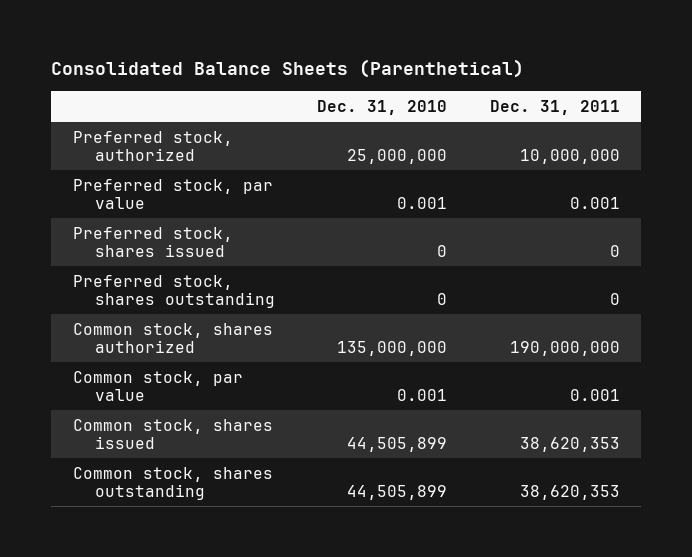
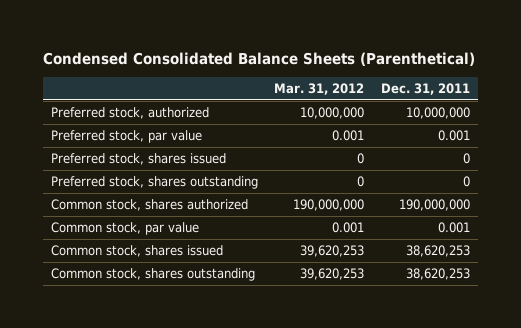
[51,59,525,79] Consolidated Balance Sheets (Parenthetical) -> [43,51,476,66] Condensed Consolidated Balance Sheets (Parenthetical)
[317,99,448,115] Dec. 31, 2010 -> none
none -> [274,83,365,96] Mar. 31, 2012
[519,436,620,452] 38,620,353 -> [405,245,470,258] 38,620,253
[519,484,620,500] 38,620,353 -> [405,268,470,281] 38,620,253

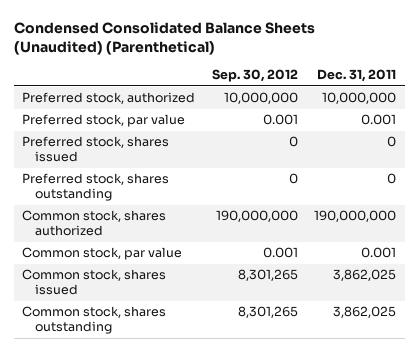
[43,51,476,66] Condensed Consolidated Balance Sheets (Parenthetical) -> [13,21,315,55] Condensed Consolidated Balance Sheets (Unaudited) (Parenthetical)
[274,83,365,96] Mar. 31, 2012 -> none
none -> [211,69,298,83] Sep. 30, 2012
[405,245,470,258] 38,620,253 -> [333,269,397,282] 3,862,025
[405,268,470,281] 38,620,253 -> [333,306,397,319] 3,862,025

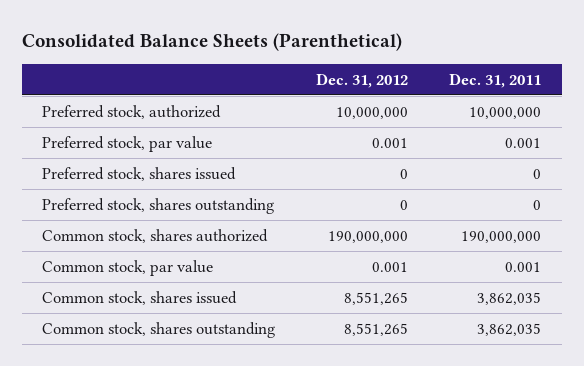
[13,21,315,55] Condensed Consolidated Balance Sheets (Unaudited) (Parenthetical) -> [21,33,402,52] Consolidated Balance Sheets (Parenthetical)
[211,69,298,83] Sep. 30, 2012 -> none
none -> [316,72,409,88] Dec. 31, 2012
[333,269,397,282] 3,862,025 -> [477,291,542,305] 3,862,035
[333,306,397,319] 3,862,025 -> [477,322,542,336] 3,862,035

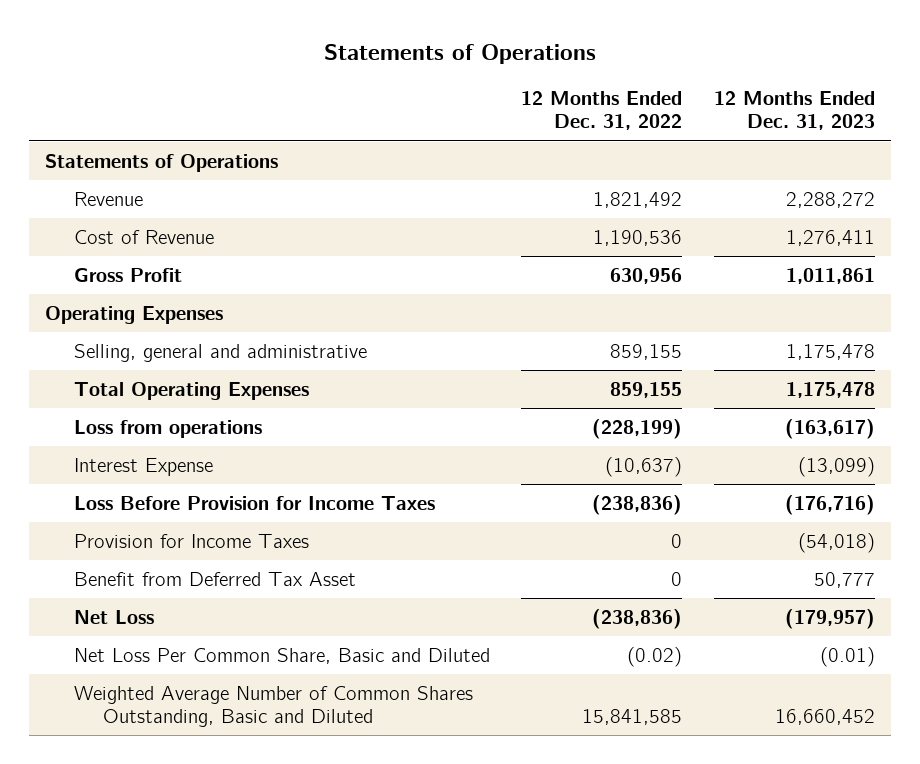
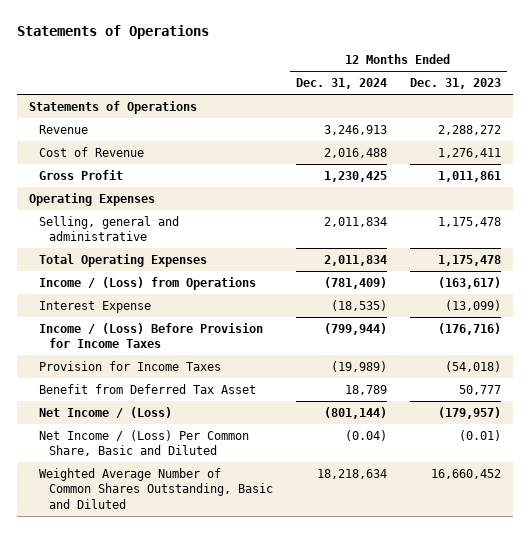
[521,91,683,131] 12 Months Ended Dec. 31, 2022 -> none
none -> [295,78,387,90] Dec. 31, 2024
[73,419,262,438] Loss from operations -> [38,276,256,290] Income / (Loss) from Operations
[73,495,435,510] Loss Before Provision for Income Taxes -> [38,322,263,349] Income / (Loss) Before Provision for Income Taxes
[73,609,154,624] Net Loss -> [38,406,172,418] Net Income / (Loss)
[73,647,490,664] Net Loss Per Common Share, Basic and Diluted -> [38,429,249,457] Net Income / (Loss) Per Common Share, Basic and Diluted

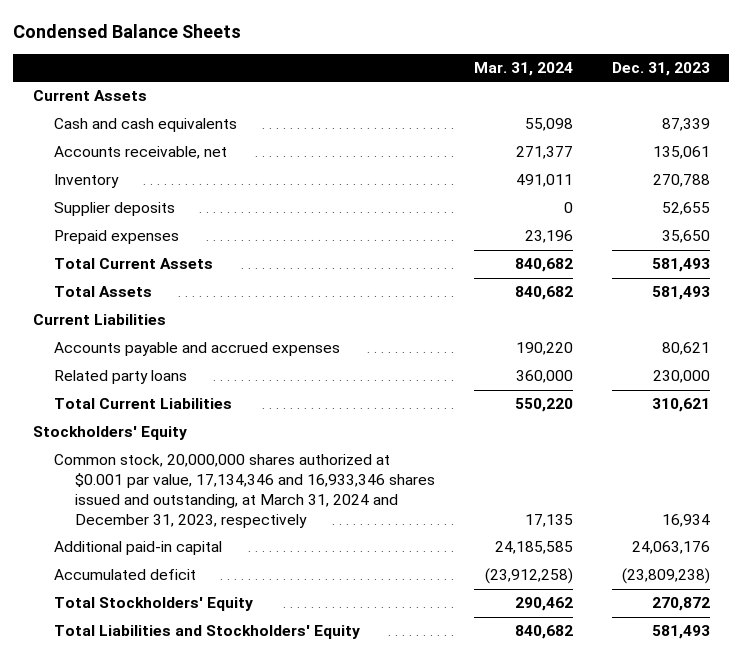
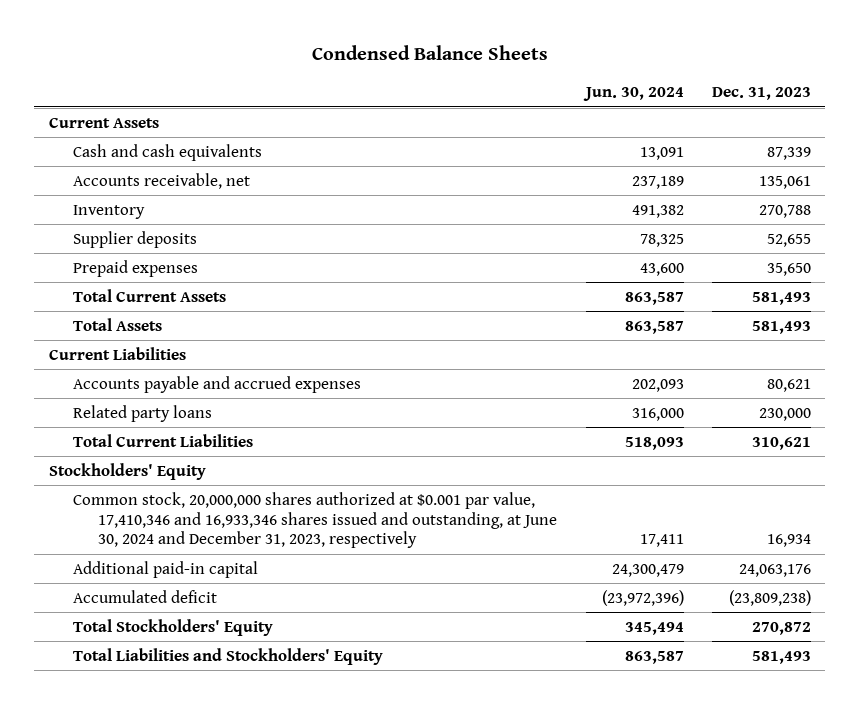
[473,61,573,76] Mar. 31, 2024 -> none
none -> [582,87,684,102] Jun. 30, 2024
[53,454,435,528] Common stock, 20,000,000 shares authorized at $0.001 par value, 17,134,346 and 16,933,346 shares issued and outstanding, at March 31, 2024 and December 31, 2023, respectively -> [73,491,558,549] Common stock, 20,000,000 shares authorized at $0.001 par value, 17,410,346 and 16,933,346 shares issued and outstanding, at June 30, 2024 and December 31, 2023, respectively

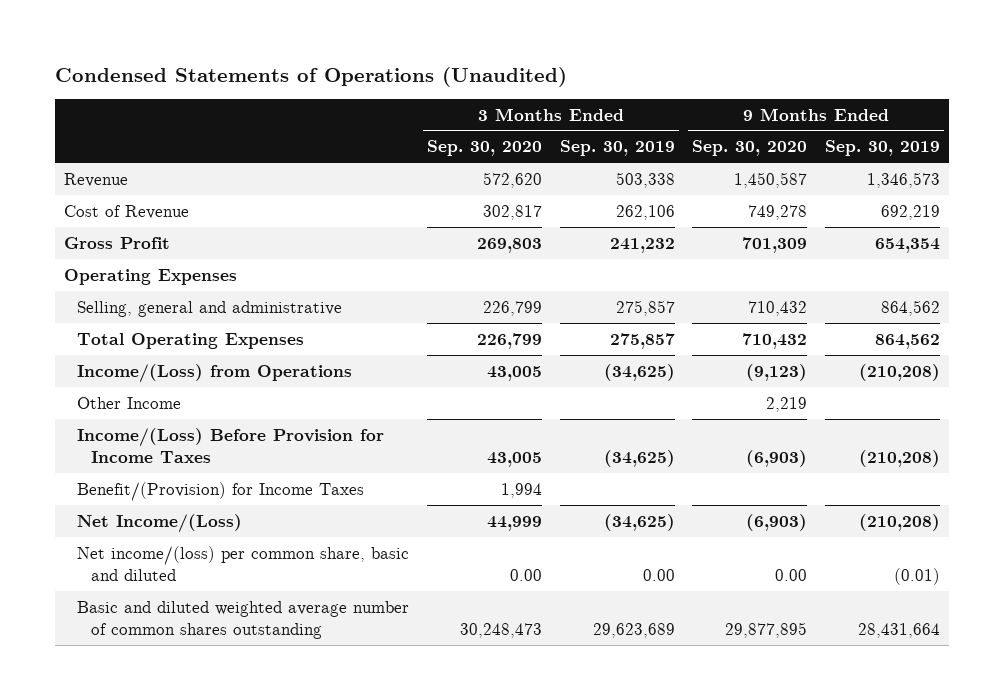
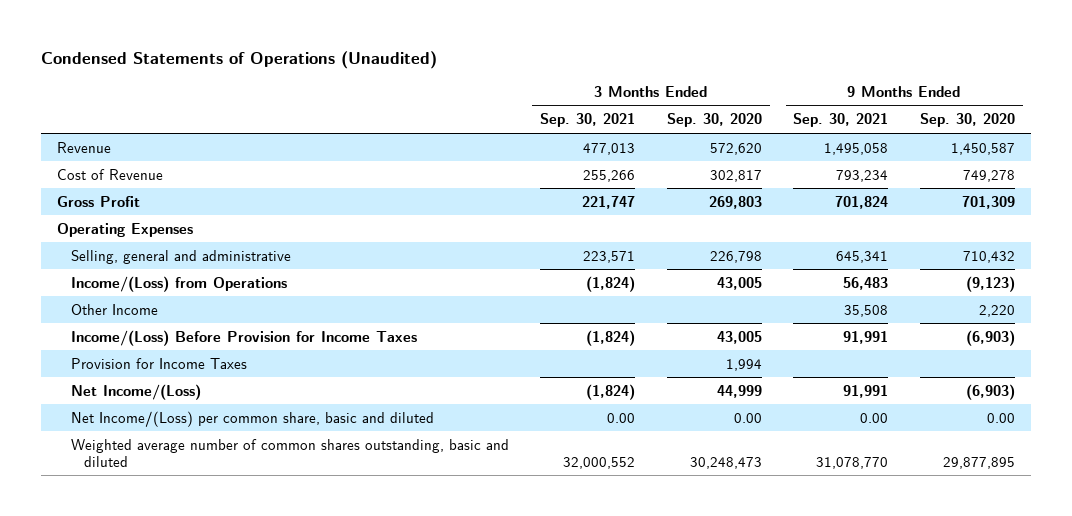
[559,140,675,157] Sep. 30, 2019 -> none
[824,140,940,157] Sep. 30, 2019 -> none
none -> [540,113,636,128] Sep. 30, 2021
none -> [793,113,889,128] Sep. 30, 2021
[77,332,305,349] Total Operating Expenses -> none
[483,300,543,316] 226,799 -> [709,250,762,263] 226,798
[766,396,808,412] 2,219 -> [979,304,1016,317] 2,220
[77,481,365,501] Benefit/(Provision) for Income Taxes -> [70,357,247,369] Provision for Income Taxes
[77,545,410,582] Net income/(loss) per common share, basic and diluted -> [70,410,434,427] Net Income/(Loss) per common share, basic and diluted
[77,600,410,640] Basic and diluted weighted average number of common shares outstanding -> [70,438,509,467] Weighted average number of common shares outstanding, basic and diluted

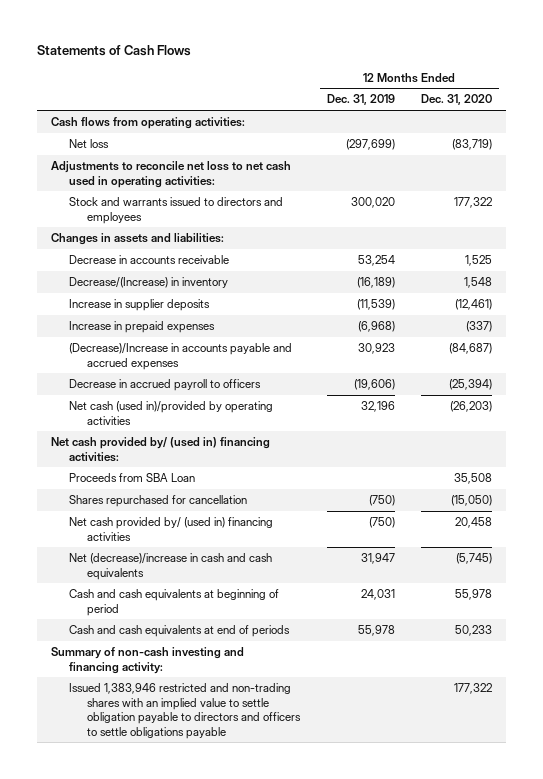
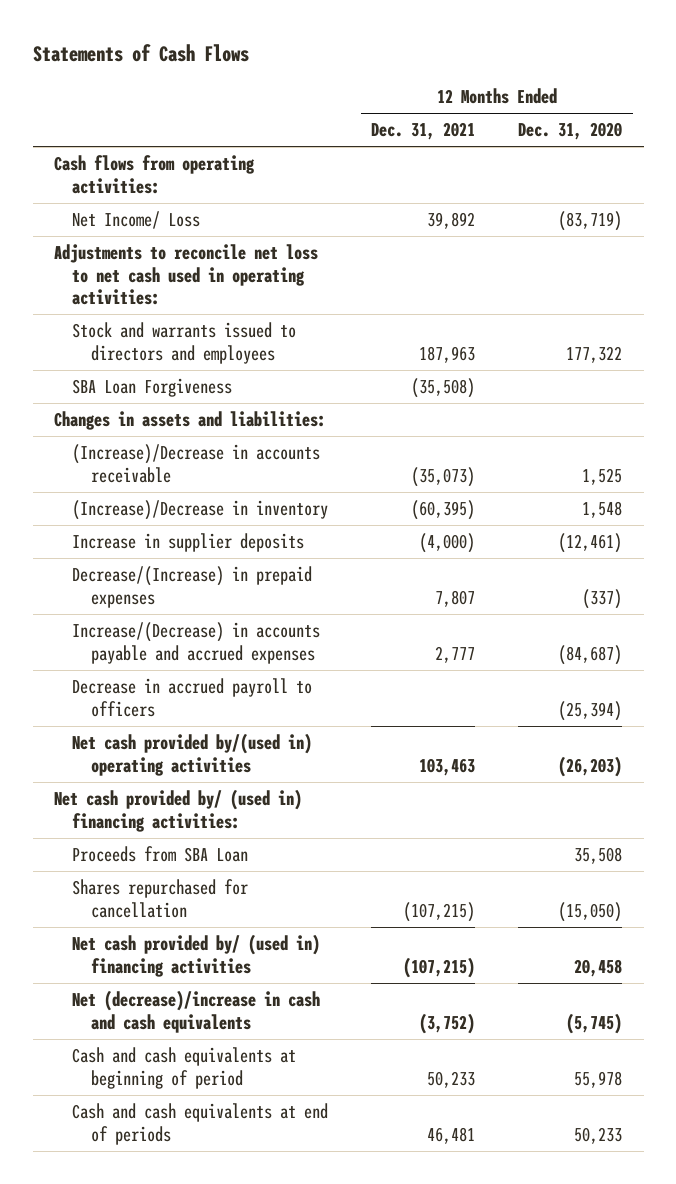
[326,94,395,106] Dec. 31, 2019 -> none
none -> [371,122,476,141] Dec. 31, 2021
[68,139,109,149] Net loss -> [72,211,201,230] Net Income/ Loss
none -> [72,378,233,398] SBA Loan Forgiveness
[68,255,229,265] Decrease in accounts receivable -> [72,444,321,483] (Increase)/Decrease in accounts receivable
[68,277,228,289] Decrease/(Increase) in inventory -> [72,500,329,521] (Increase)/Decrease in inventory
[68,321,215,334] Increase in prepaid expenses -> [72,566,313,608] Decrease/(Increase) in prepaid expenses
[68,343,292,370] (Decrease)/Increase in accounts payable and accrued expenses -> [72,622,321,664] Increase/(Decrease) in accounts payable and accrued expenses
[68,401,273,425] Net cash (used in)/provided by operating activities -> [72,733,313,776] Net cash provided by/(used in) operating activities
[50,647,244,674] Summary of non-cash investing and financing activity: -> none
[68,683,301,739] Issued 1,383,946 restricted and non-trading shares with an implied value to settle obligation payable to directors and officers to settle obligations payable -> none

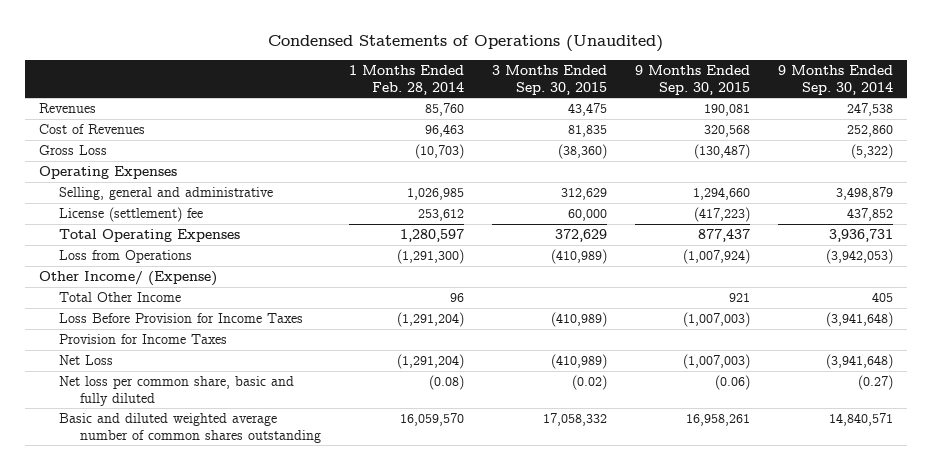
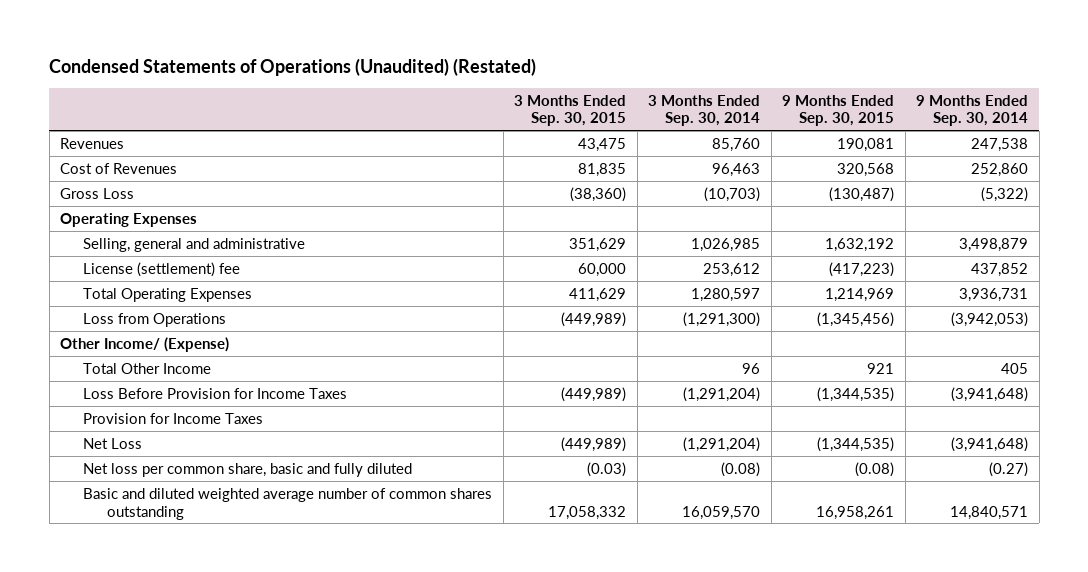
[267,35,663,53] Condensed Statements of Operations (Unaudited) -> [49,57,537,76] Condensed Statements of Operations (Unaudited) (Restated)
[348,65,464,95] 1 Months Ended Feb. 28, 2014 -> none
none -> [648,94,761,127] 3 Months Ended Sep. 30, 2014
[561,188,608,201] 312,629 -> [569,237,627,252] 351,629
[693,187,751,201] 1,294,660 -> [825,237,895,252] 1,632,192
[555,229,608,243] 372,629 -> [569,287,627,302] 411,629
[698,229,751,243] 877,437 -> [825,287,895,302] 1,214,969
[551,249,608,265] (410,989) -> [561,311,627,327] (449,989)
[683,249,751,265] (1,007,924) -> [817,311,895,327] (1,345,456)
[551,312,608,328] (410,989) -> [561,386,627,402] (449,989)
[683,312,751,328] (1,007,003) -> [817,386,895,402] (1,344,535)
[551,354,608,370] (410,989) -> [561,436,627,452] (449,989)
[683,354,751,370] (1,007,003) -> [817,436,895,452] (1,344,535)
[572,375,608,391] (0.02) -> [587,461,627,477] (0.03)
[715,375,751,391] (0.06) -> [855,461,895,477] (0.08)

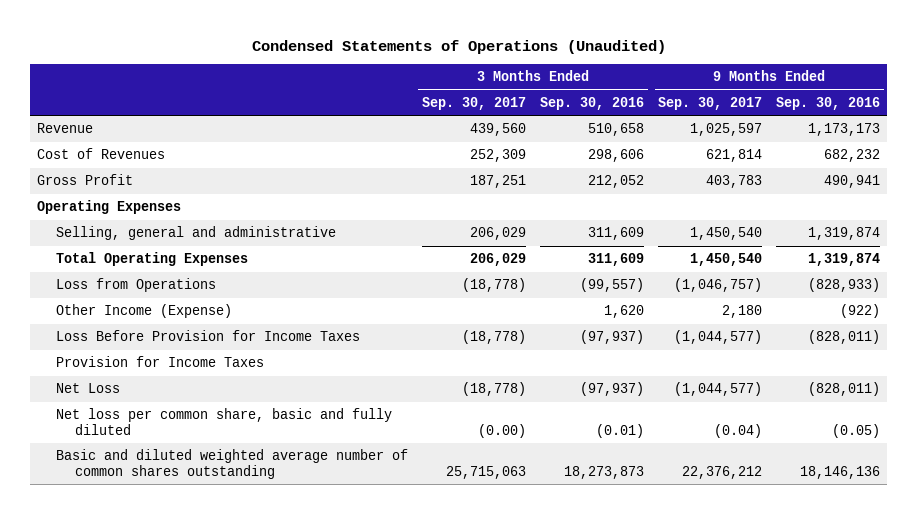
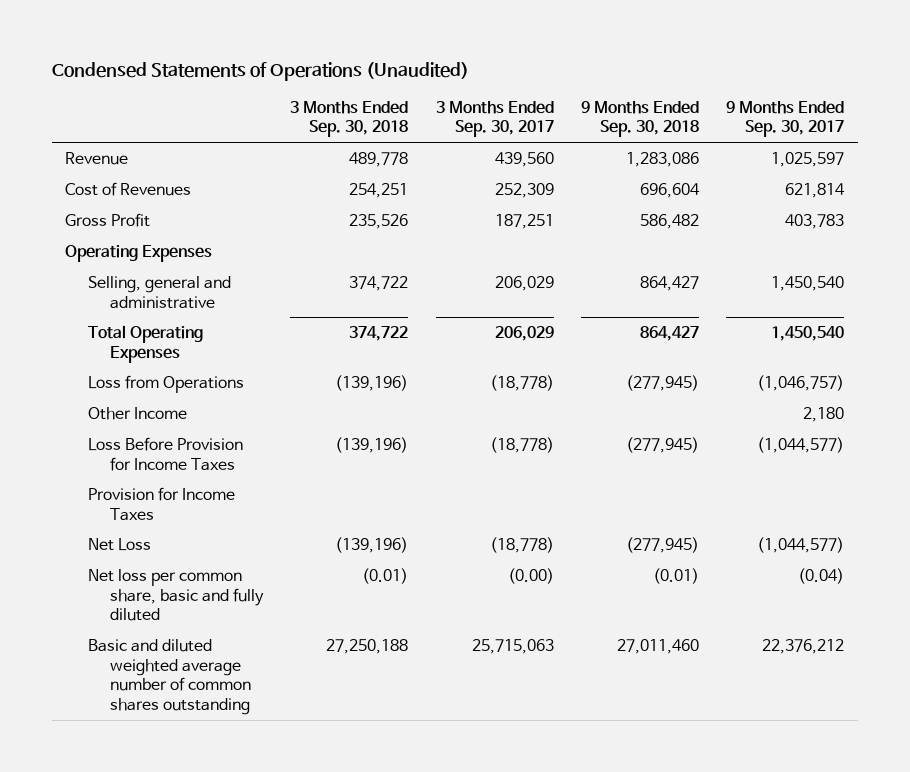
[539,96,644,110] Sep. 30, 2016 -> none
[776,96,881,110] Sep. 30, 2016 -> none
none -> [290,100,409,138] 3 Months Ended Sep. 30, 2018
none -> [581,100,700,138] 9 Months Ended Sep. 30, 2018
[55,304,232,319] Other Income (Expense) -> [87,406,187,420] Other Income

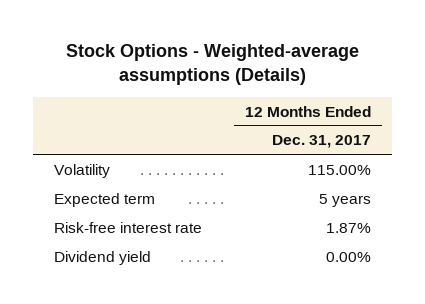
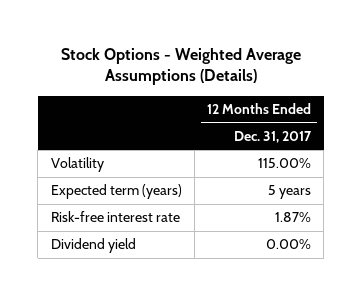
[65,44,359,86] Stock Options - Weighted-average assumptions (Details) -> [60,47,301,86] Stock Options - Weighted Average Assumptions (Details)
[54,192,156,207] Expected term -> [50,184,182,200] Expected term (years)

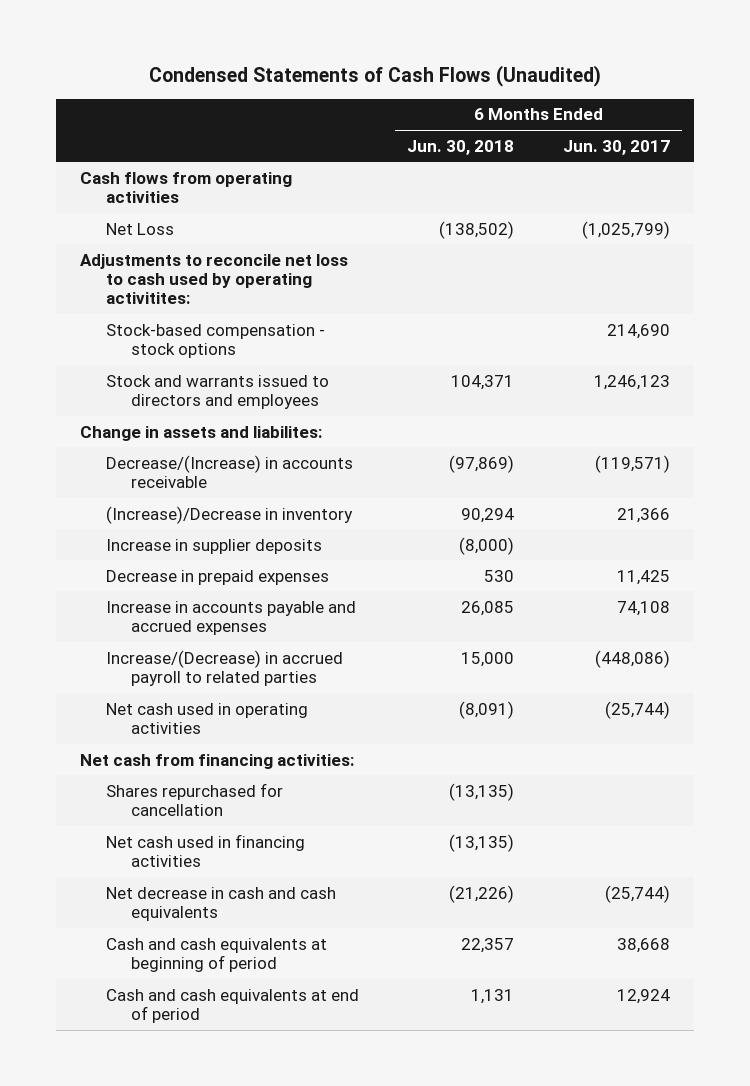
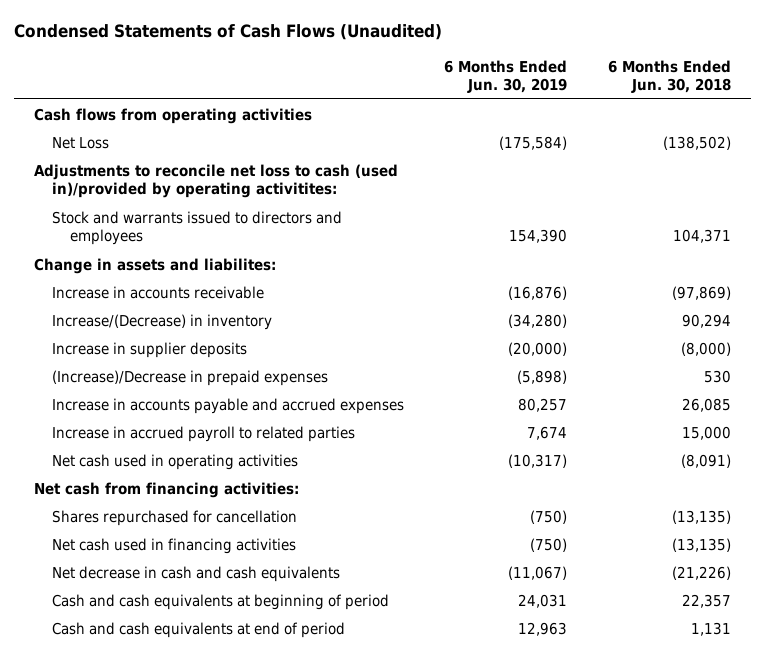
[562,139,670,155] Jun. 30, 2017 -> none
none -> [444,59,568,94] 6 Months Ended Jun. 30, 2019
[105,323,325,358] Stock-based compensation - stock options -> none
[80,253,349,305] Adjustments to reconcile net loss to cash used by operating activitites: -> [34,163,399,199] Adjustments to reconcile net loss to cash (used in)/provided by operating activitites:
[105,454,353,488] Decrease/(Increase) in accounts receivable -> [52,285,265,299] Increase in accounts receivable
[105,505,353,524] (Increase)/Decrease in inventory -> [52,313,273,330] Increase/(Decrease) in inventory
[105,569,329,585] Decrease in prepaid expenses -> [52,369,329,386] (Increase)/Decrease in prepaid expenses
[105,649,343,686] Increase/(Decrease) in accrued payroll to related parties -> [52,425,356,442] Increase in accrued payroll to related parties

